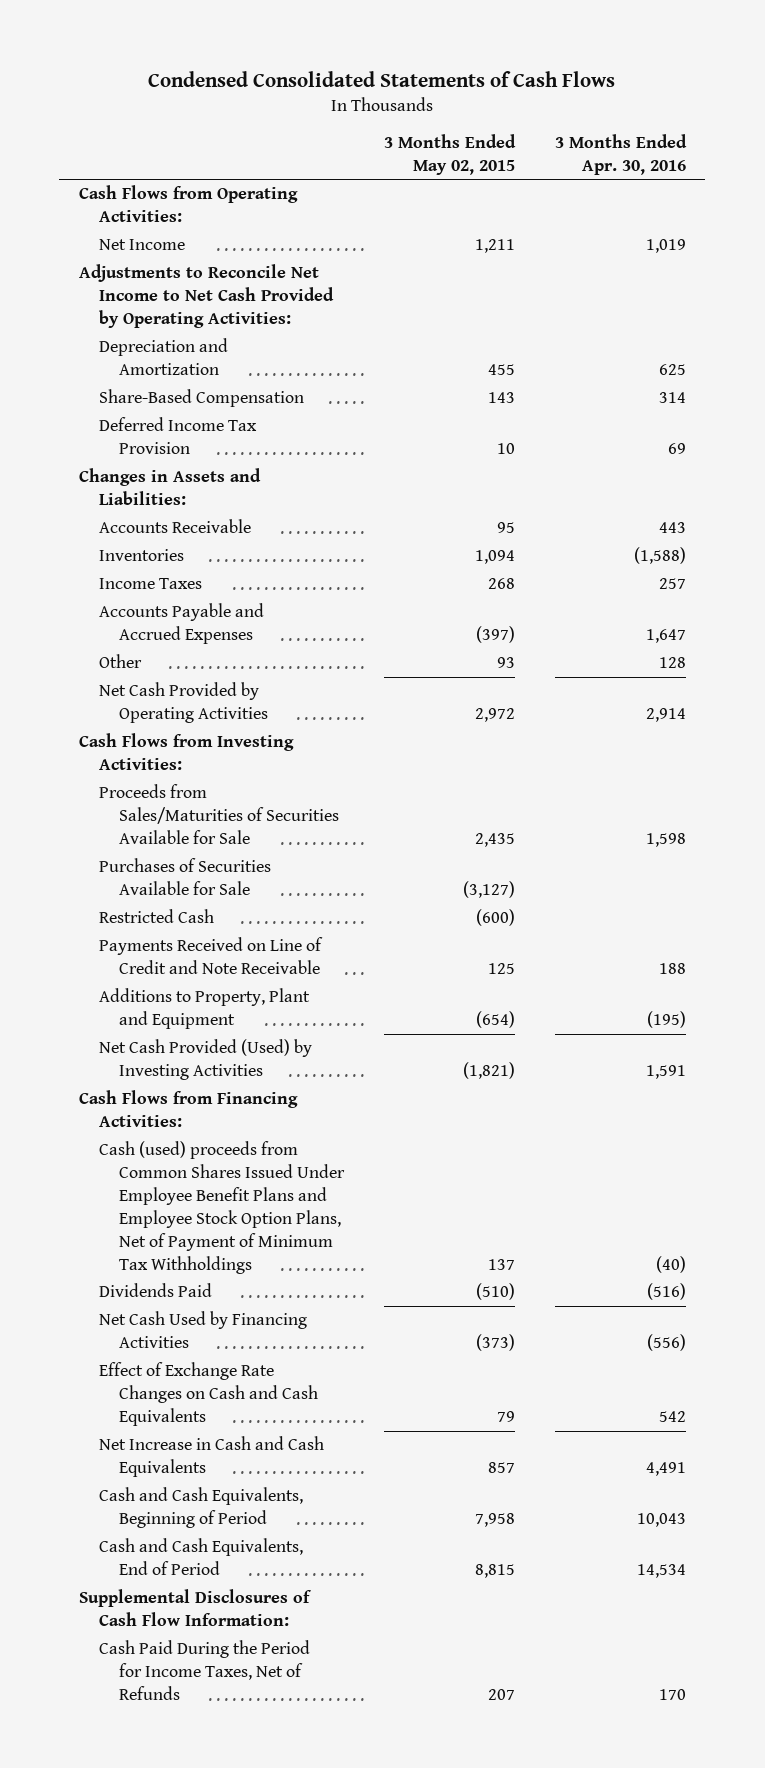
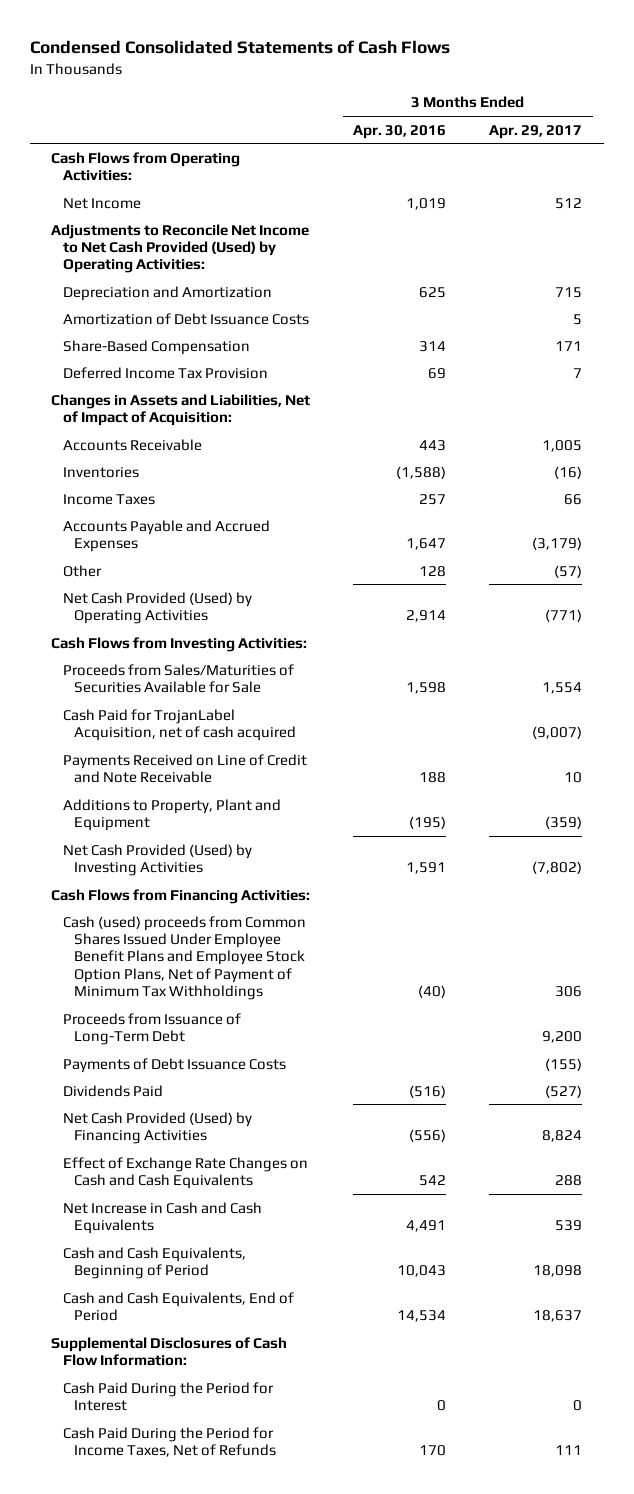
[383,133,516,175] 3 Months Ended May 02, 2015 -> none
none -> [489,124,583,139] Apr. 29, 2017
[79,264,335,329] Adjustments to Reconcile Net Income to Net Cash Provided by Operating Activities: -> [51,223,310,274] Adjustments to Reconcile Net Income to Net Cash Provided (Used) by Operating Activities:
none -> [62,312,309,325] Amortization of Debt Issuance Costs
[79,468,262,506] Changes in Assets and Liabilities: -> [51,393,311,426] Changes in Assets and Liabilities, Net of Impact of Acquisition:
[99,682,269,724] Net Cash Provided by Operating Activities -> [62,591,252,624] Net Cash Provided (Used) by Operating Activities
[99,858,272,896] Purchases of Securities Available for Sale -> none
[99,909,215,924] Restricted Cash -> none
none -> [62,708,297,741] Cash Paid for TrojanLabel Acquisition, net of cash acquired
none -> [62,1012,241,1045] Proceeds from Issuance of Long-Term Debt
none -> [62,1057,286,1073] Payments of Debt Issuance Costs
[99,1311,308,1349] Net Cash Used by Financing Activities -> [62,1111,252,1144] Net Cash Provided (Used) by Financing Activities
none -> [62,1381,274,1411] Cash Paid During the Period for Interest

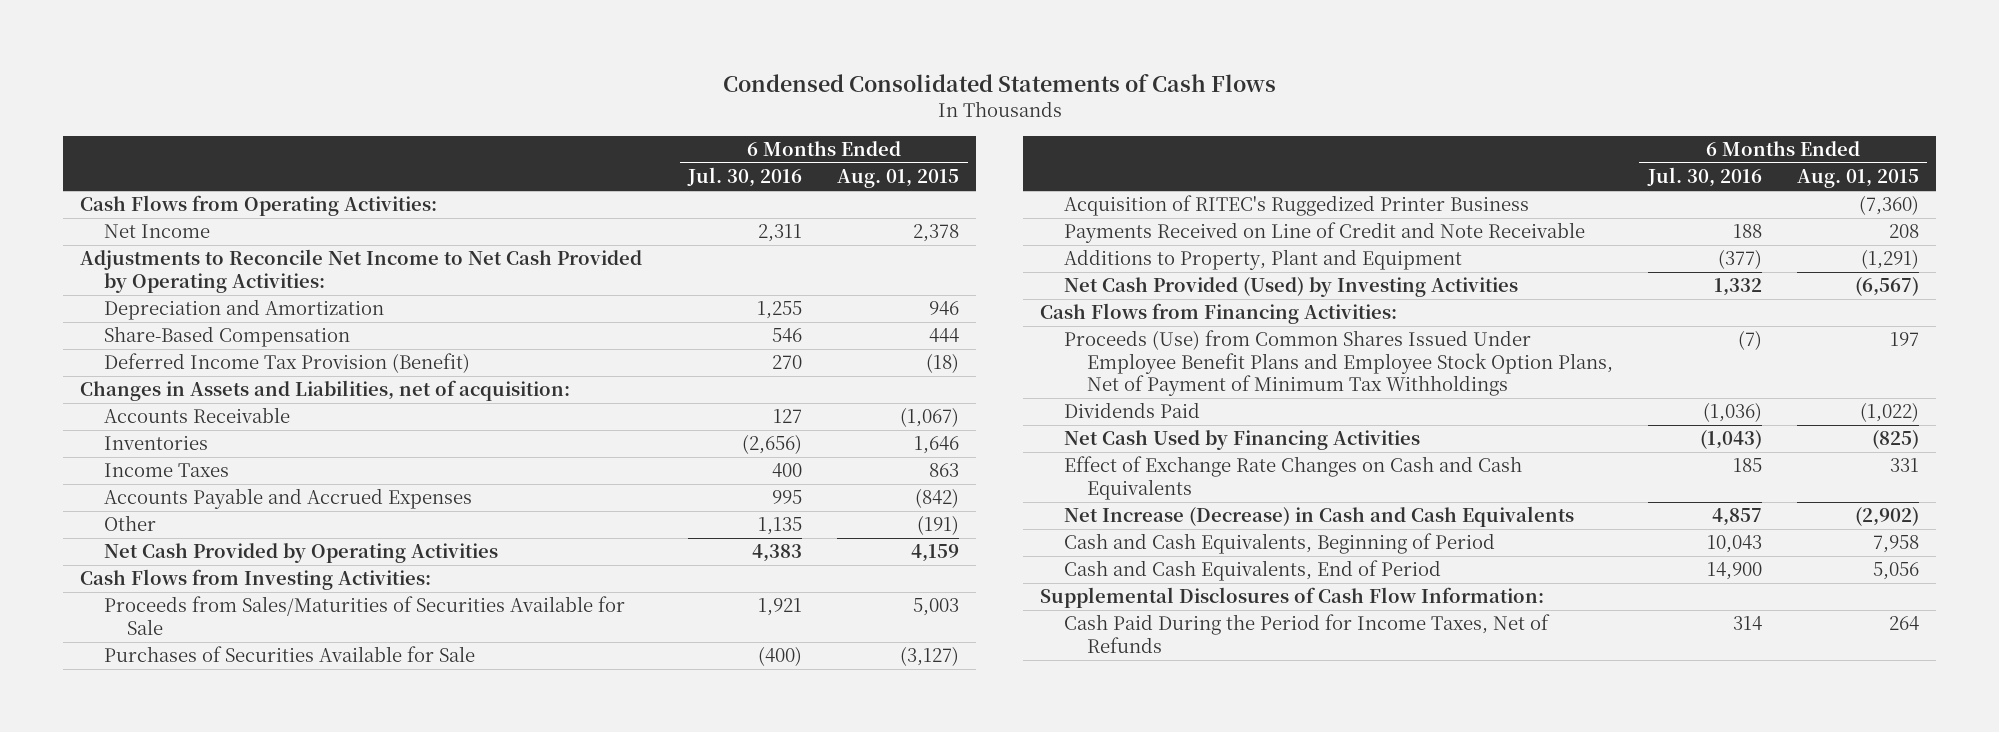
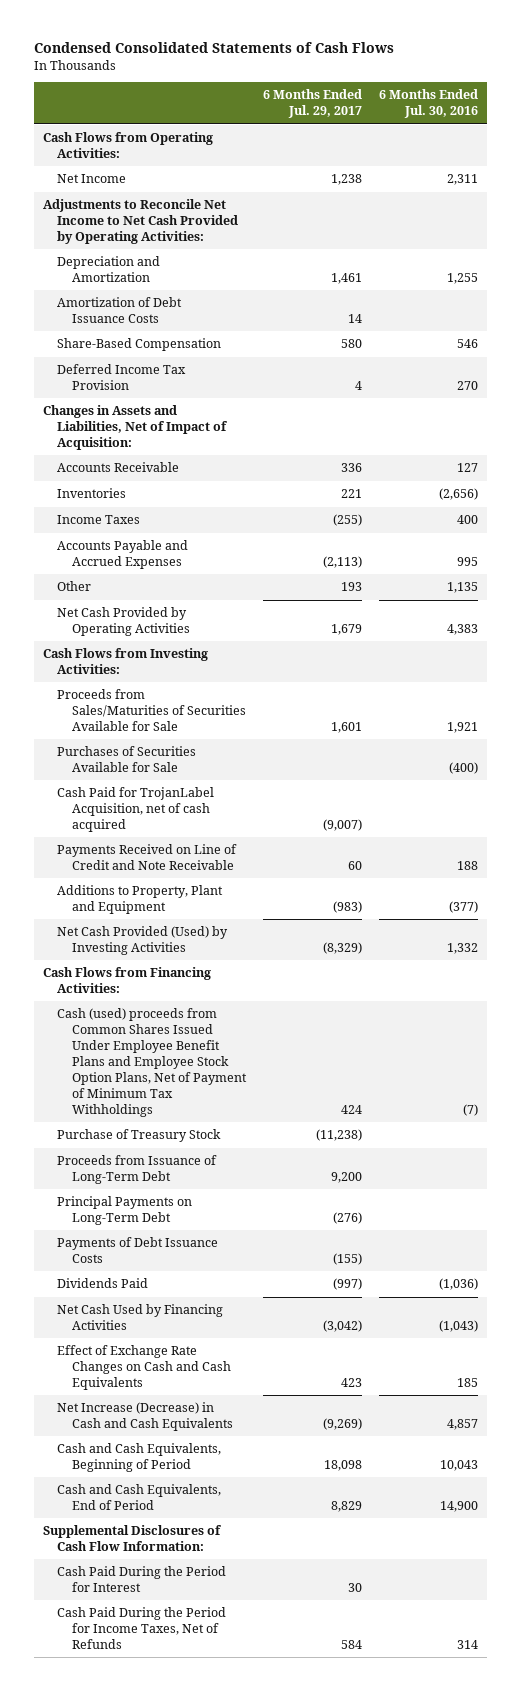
[836,169,959,189] Aug. 01, 2015 -> none
none -> [262,89,362,119] 6 Months Ended Jul. 29, 2017
none -> [57,297,183,324] Amortization of Debt Issuance Costs
[103,353,470,374] Deferred Income Tax Provision (Benefit) -> [57,364,187,391] Deferred Income Tax Provision
[80,380,571,402] Changes in Assets and Liabilities, net of acquisition: -> [43,405,229,450] Changes in Assets and Liabilities, Net of Impact of Acquisition:
[1063,195,1529,217] Acquisition of RITEC's Ruggedized Printer Business -> none
none -> [57,787,215,832] Cash Paid for TrojanLabel Acquisition, net of cash acquired
[1063,330,1614,397] Proceeds (Use) from Common Shares Issued Under Employee Benefit Plans and Employee Stock Option Plans, Net of Payment of Minimum Tax Withholdings -> [57,1008,247,1117] Cash (used) proceeds from Common Shares Issued Under Employee Benefit Plans and Employee Stock Option Plans, Net of Payment of Minimum Tax Withholdings
none -> [57,1129,222,1143] Purchase of Treasury Stock
none -> [57,1155,218,1185] Proceeds from Issuance of Long-Term Debt
none -> [57,1196,193,1226] Principal Payments on Long-Term Debt
none -> [57,1237,219,1264] Payments of Debt Issuance Costs
none -> [57,1566,227,1593] Cash Paid During the Period for Interest

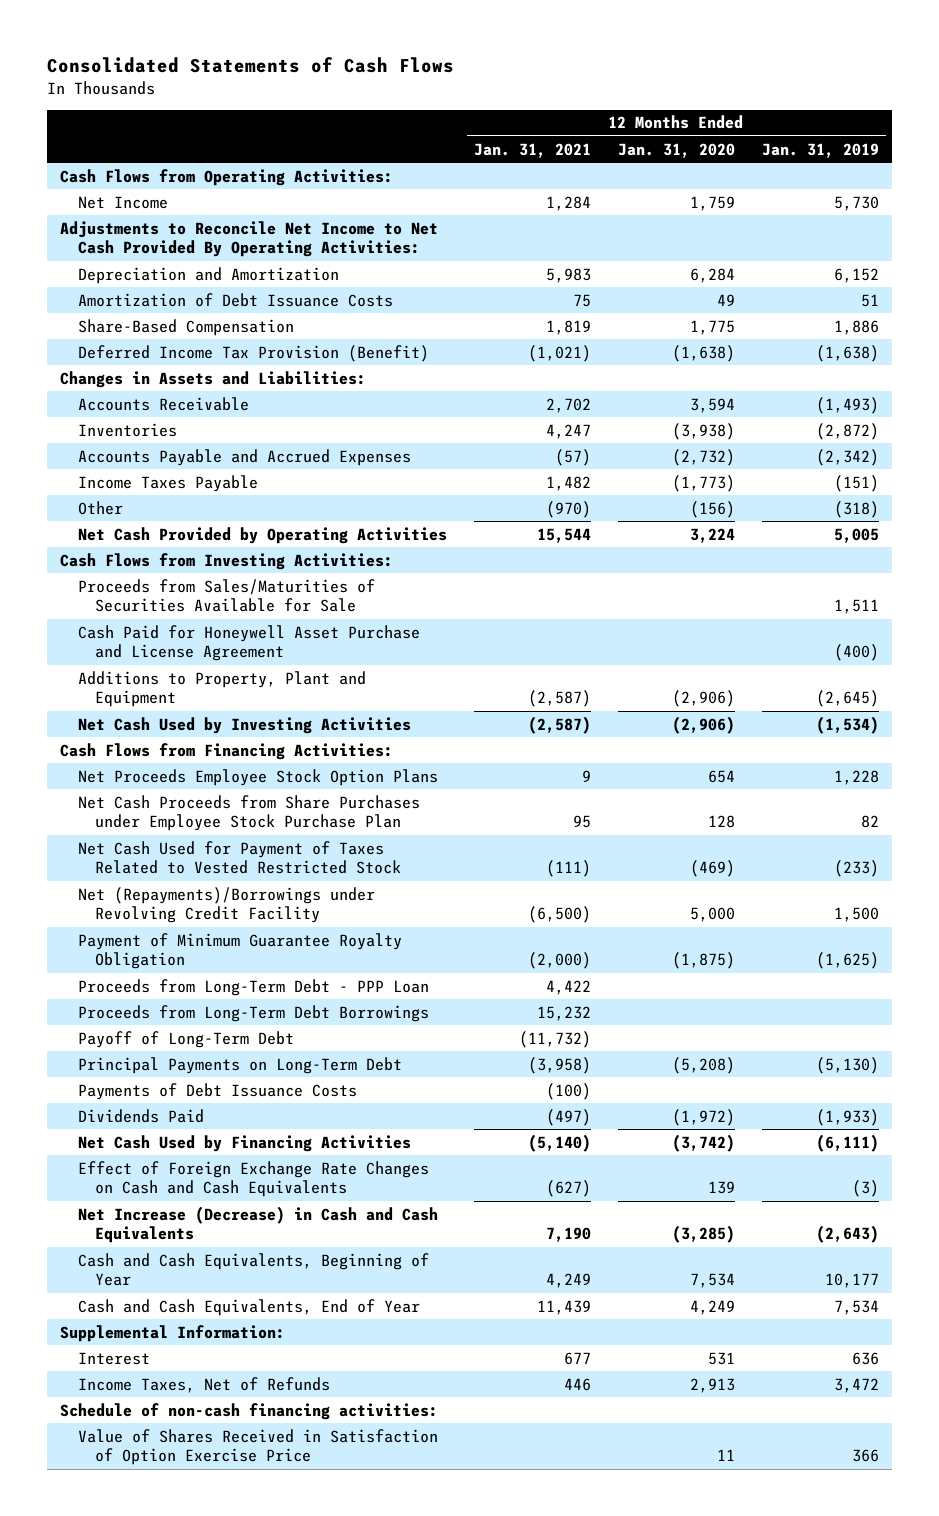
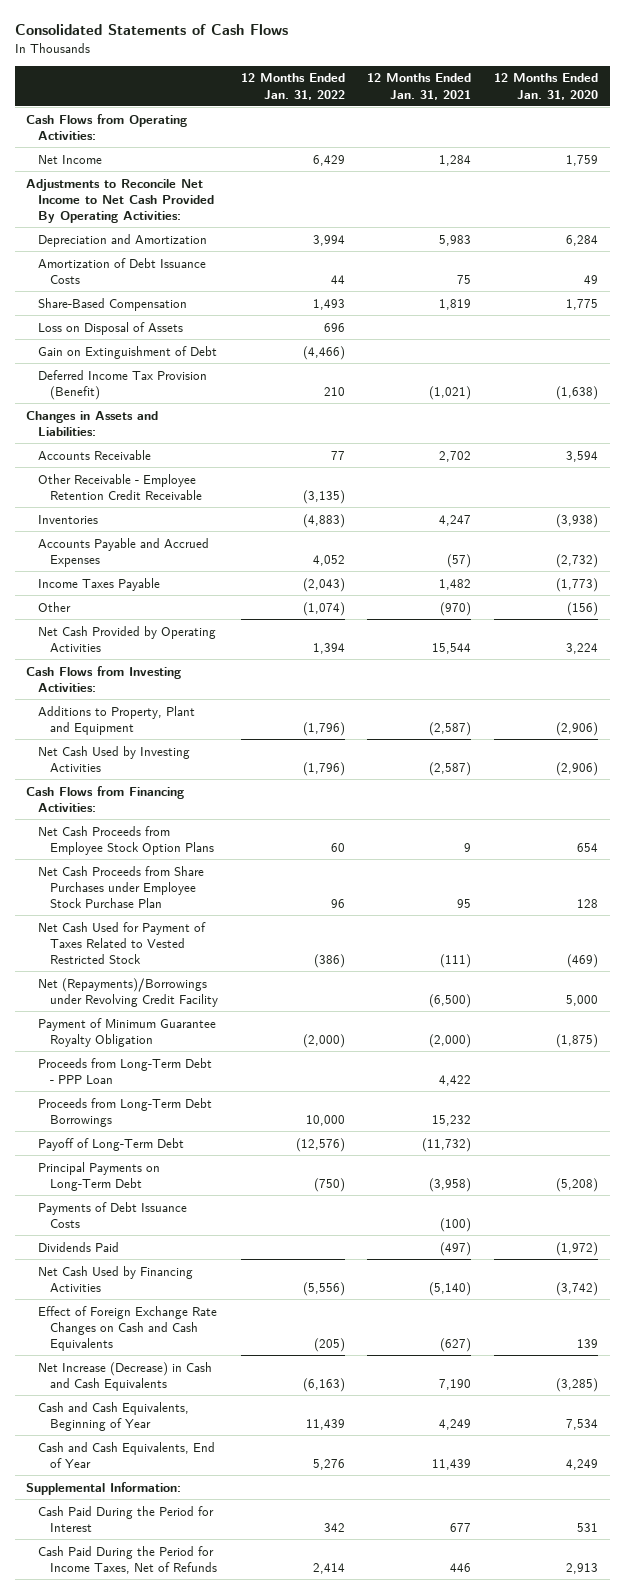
[761,142,879,158] Jan. 31, 2019 -> none
none -> [240,73,345,100] 12 Months Ended Jan. 31, 2022
none -> [37,321,183,335] Loss on Disposal of Assets
none -> [37,345,217,359] Gain on Extinguishment of Debt
none -> [37,473,202,500] Other Receivable - Employee Retention Credit Receivable
[77,578,375,613] Proceeds from Sales/Maturities of Securities Available for Sale -> none
[77,624,420,662] Cash Paid for Honeywell Asset Purchase and License Agreement -> none
[77,768,438,786] Net Proceeds Employee Stock Option Plans -> [37,825,214,855] Net Cash Proceeds from Employee Stock Option Plans
[60,1402,439,1420] Schedule of non-cash financing activities: -> none
[77,1428,438,1466] Value of Shares Received in Satisfaction of Option Exercise Price -> none
[77,1351,150,1365] Interest -> [37,1505,214,1532] Cash Paid During the Period for Interest
[77,1376,330,1393] Income Taxes, Net of Refunds -> [37,1545,217,1574] Cash Paid During the Period for Income Taxes, Net of Refunds

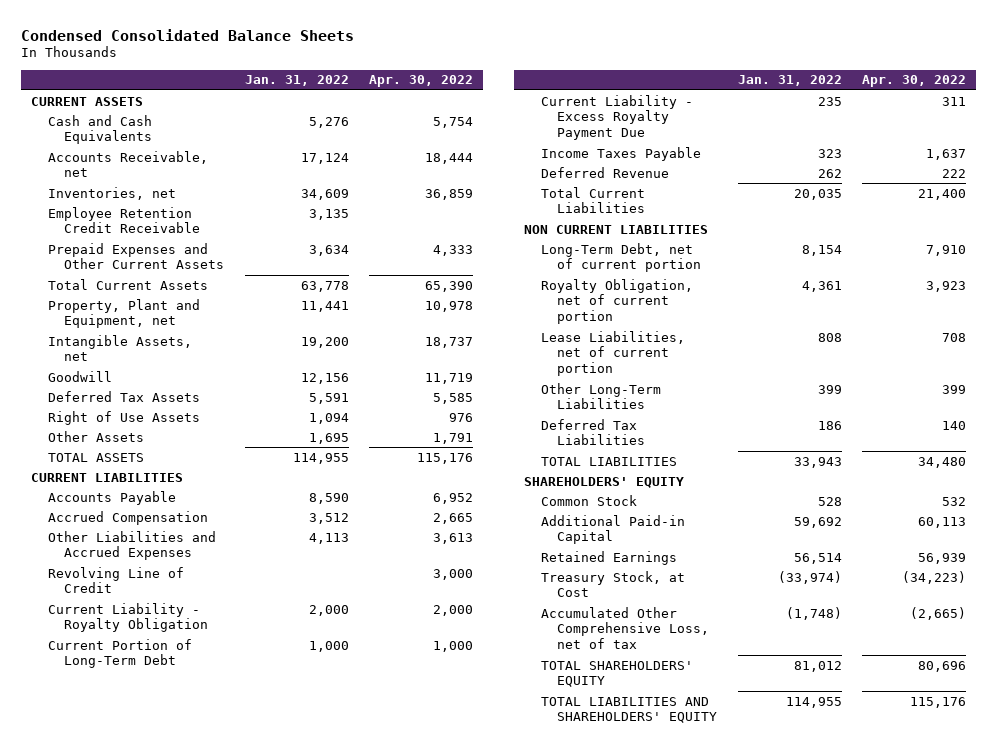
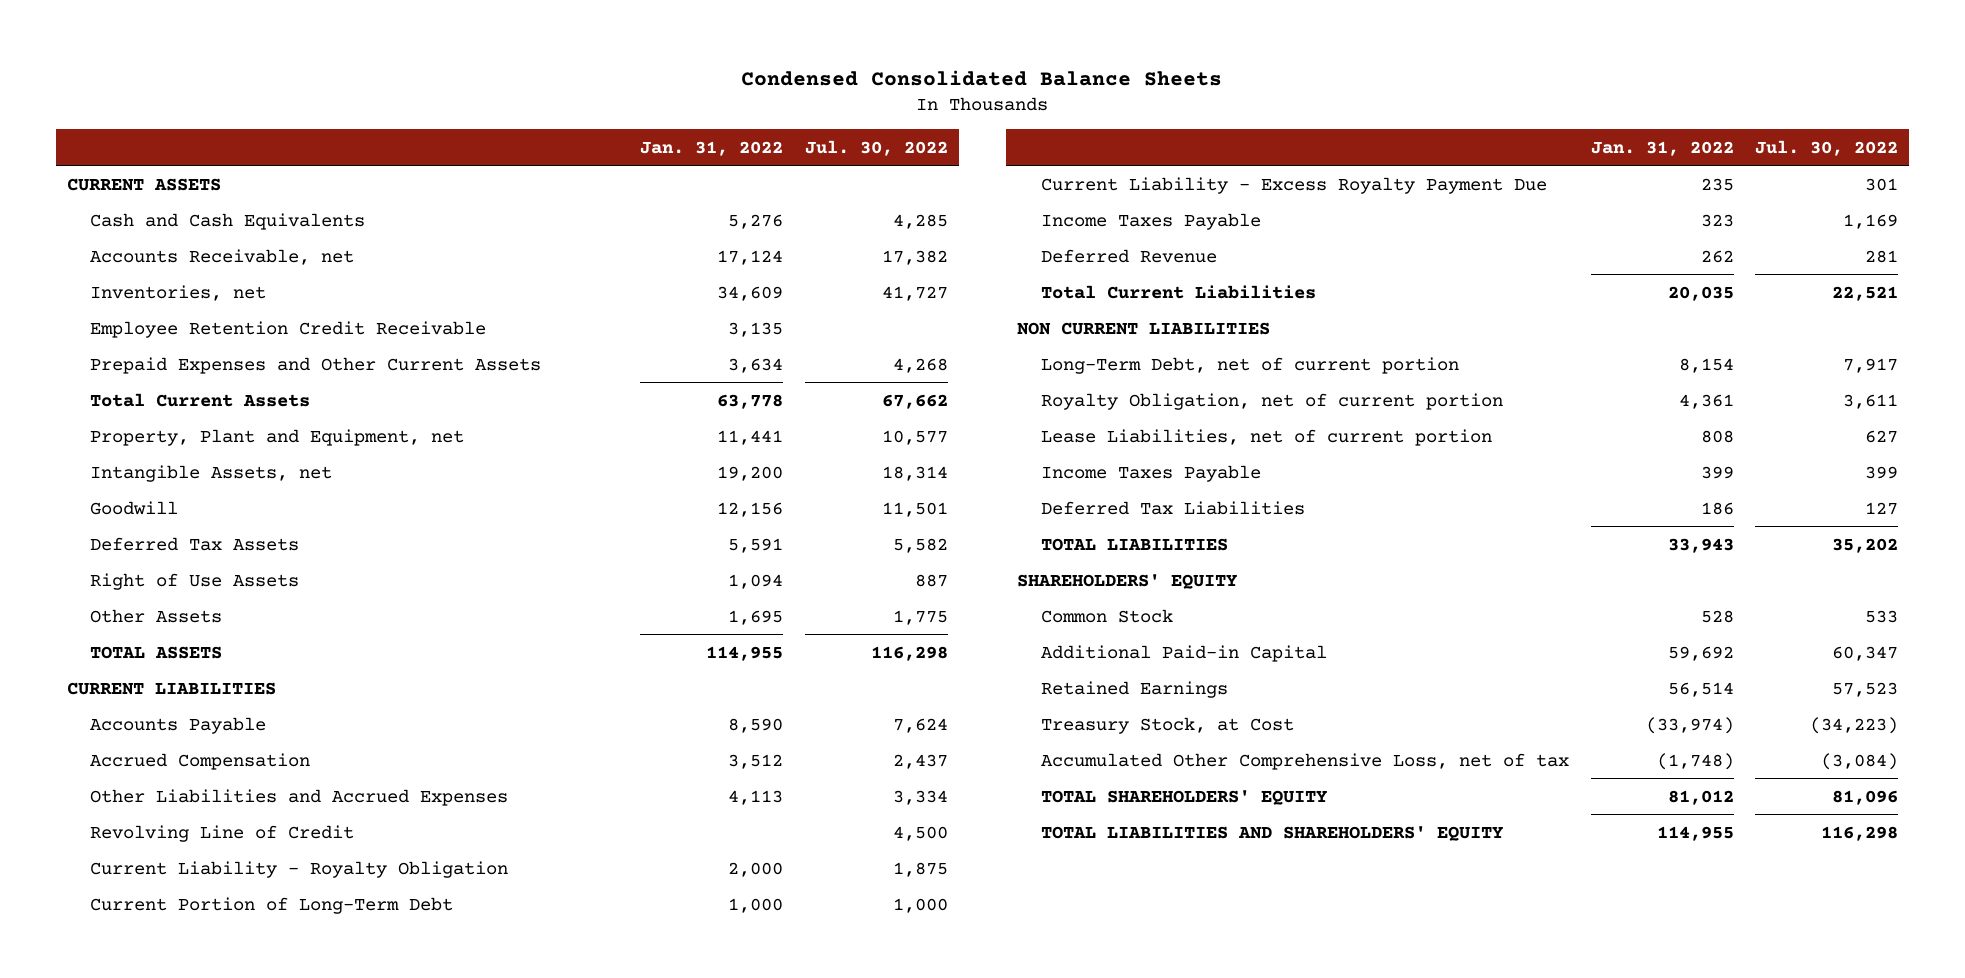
[368,75,473,88] Apr. 30, 2022 -> none
none -> [804,139,948,156] Jul. 30, 2022
[540,382,661,410] Other Long-Term Liabilities -> [1040,464,1261,482] Income Taxes Payable

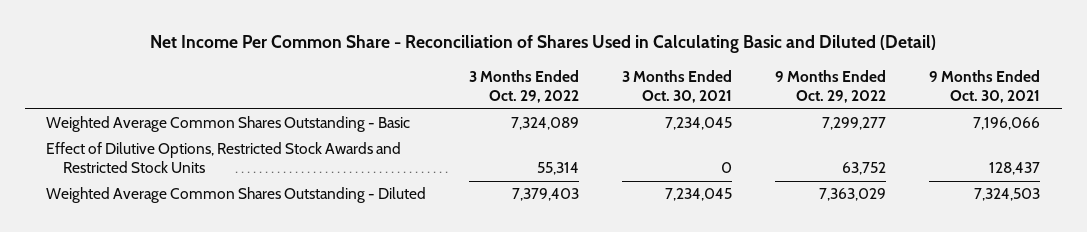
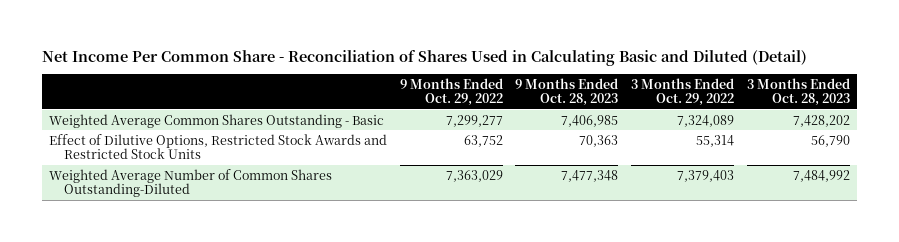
[622,70,733,103] 3 Months Ended Oct. 30, 2021 -> none
[929,70,1041,103] 9 Months Ended Oct. 30, 2021 -> none
none -> [515,77,619,107] 9 Months Ended Oct. 28, 2023
none -> [747,77,851,107] 3 Months Ended Oct. 28, 2023
[46,187,427,204] Weighted Average Common Shares Outstanding - Diluted -> [48,168,332,198] Weighted Average Number of Common Shares Outstanding-Diluted

